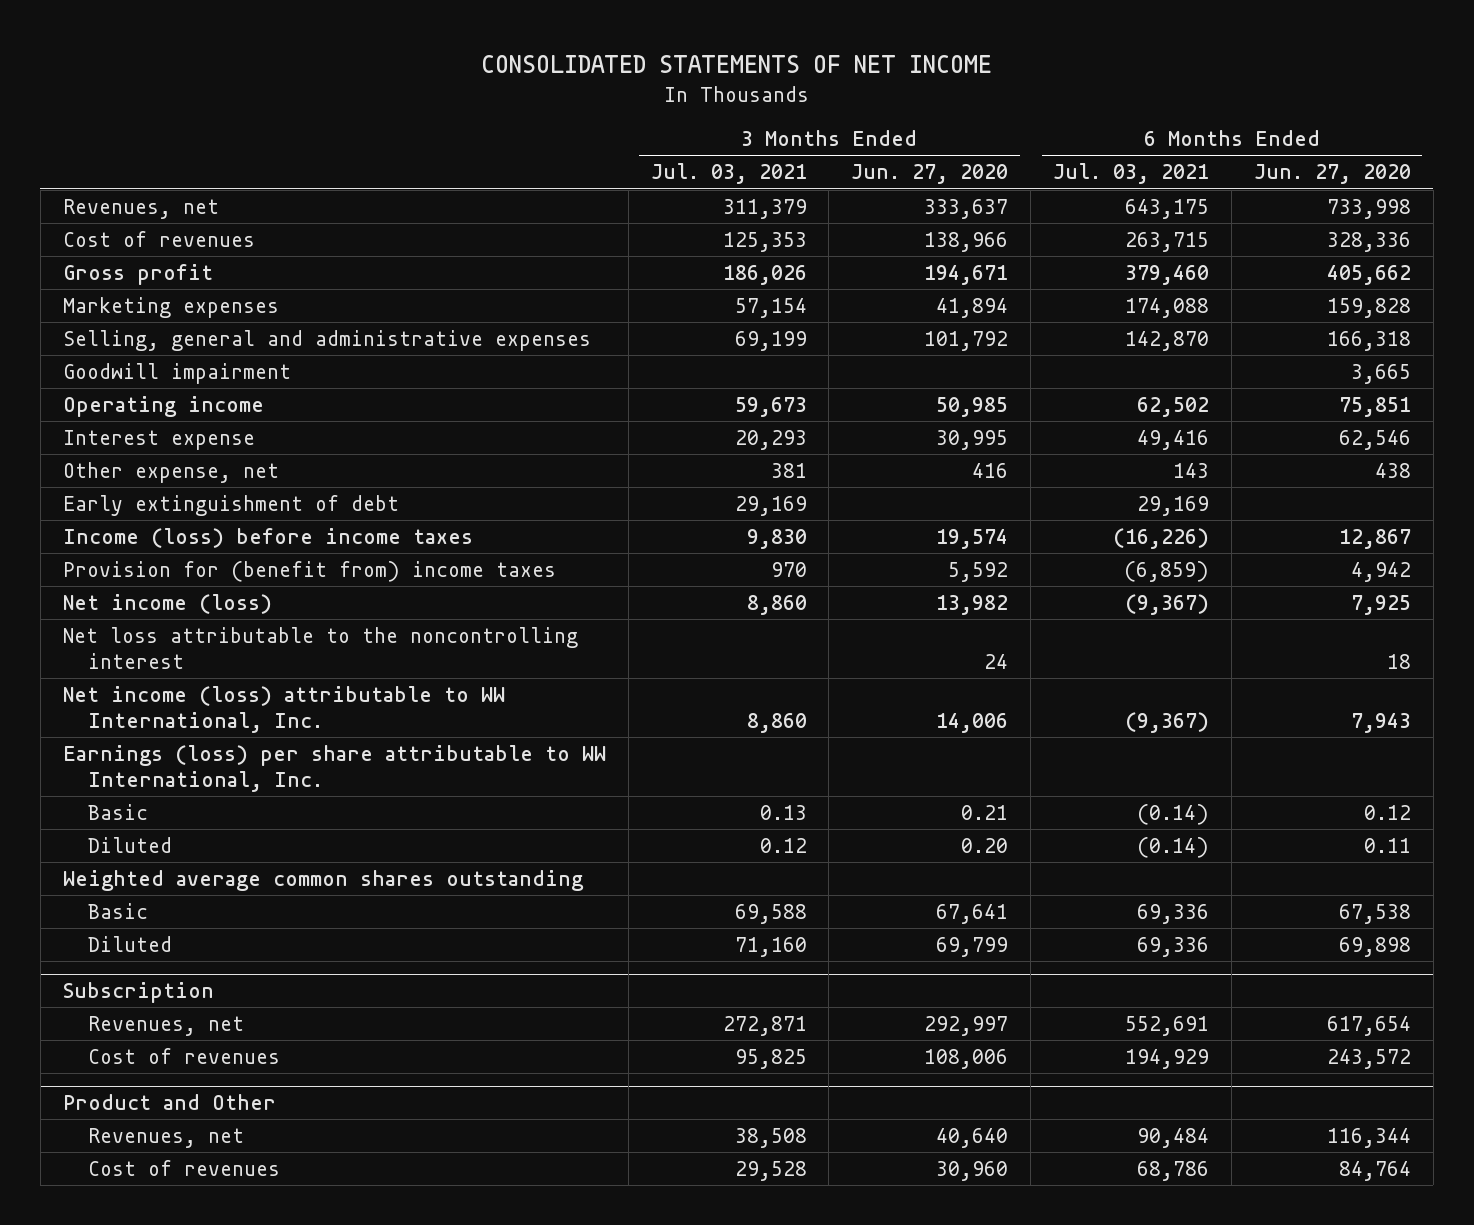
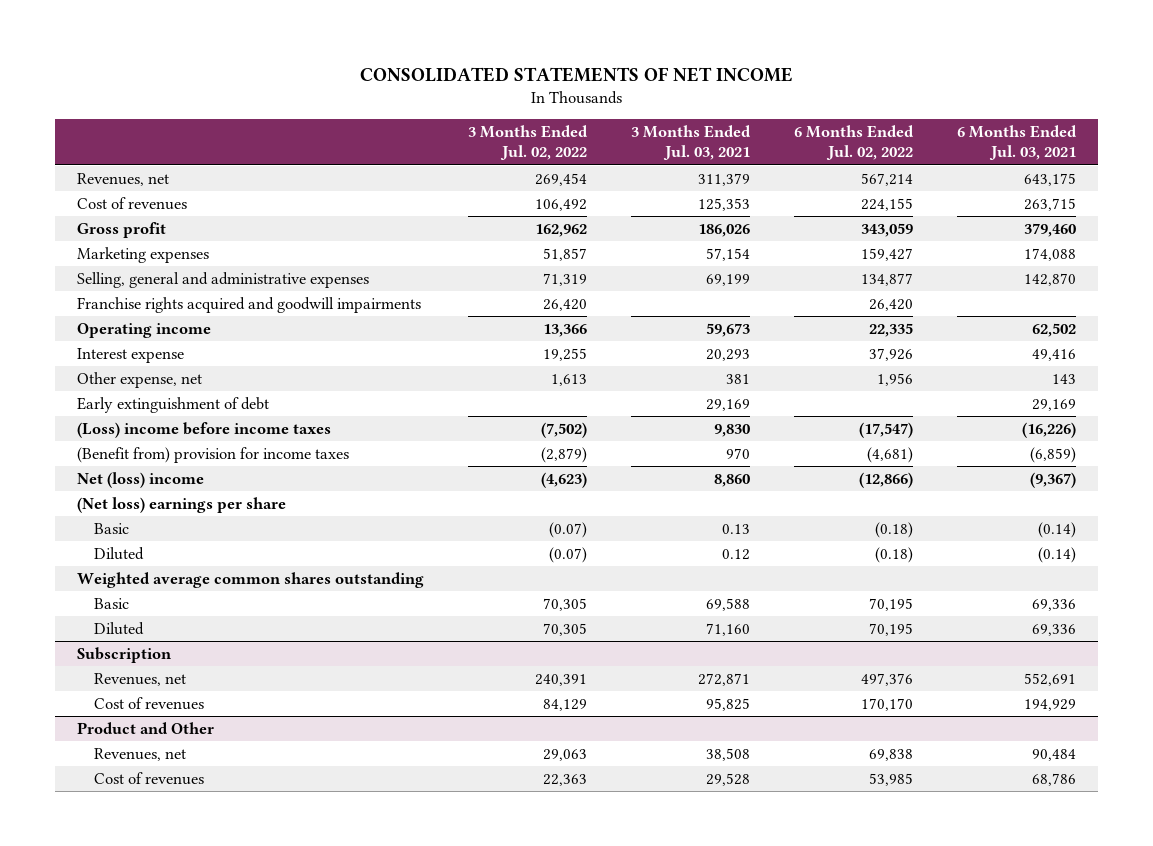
[851,164,1009,185] Jun. 27, 2020 -> none
[1254,164,1412,185] Jun. 27, 2020 -> none
none -> [468,124,589,161] 3 Months Ended Jul. 02, 2022
none -> [794,124,915,161] 6 Months Ended Jul. 02, 2022
[62,362,291,384] Goodwill impairment -> none
none -> [77,296,422,313] Franchise rights acquired and goodwill impairments
[62,626,578,669] Net loss attributable to the noncontrolling interest -> none
[62,685,505,733] Net income (loss) attributable to WW International, Inc. -> none
[62,527,473,548] Income (loss) before income taxes -> [77,421,332,438] (Loss) income before income taxes
[62,560,556,582] Provision for (benefit from) income taxes -> [77,446,350,463] (Benefit from) provision for income taxes
[62,593,272,614] Net income (loss) -> [77,471,205,488] Net (loss) income
[62,744,606,792] Earnings (loss) per share attributable to WW International, Inc. -> [77,496,287,513] (Net loss) earnings per share

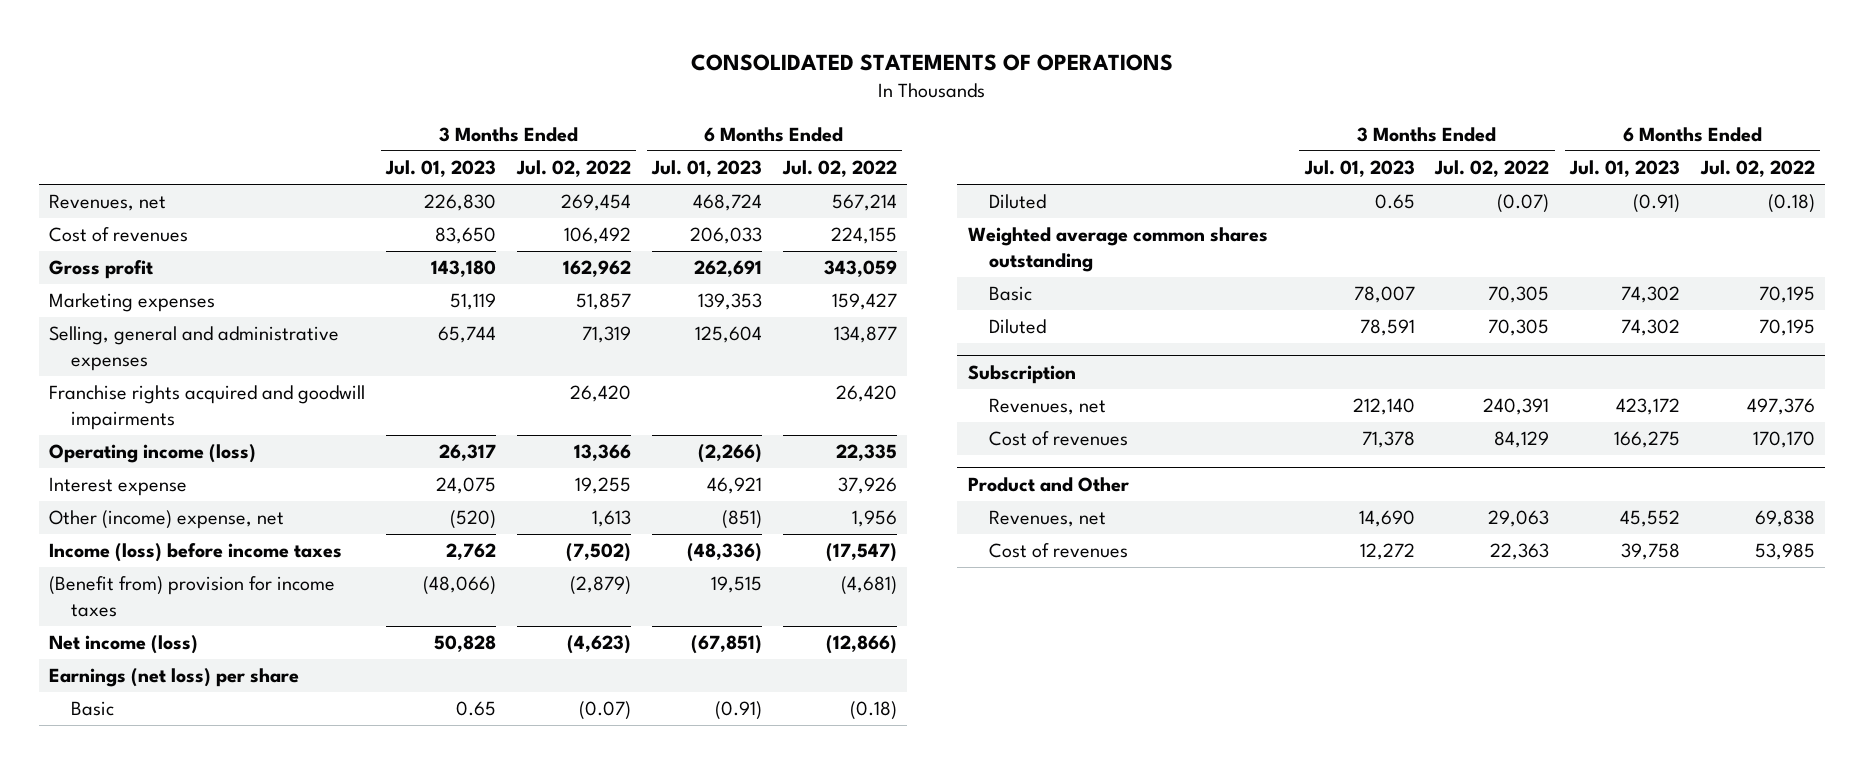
[359,66,793,82] CONSOLIDATED STATEMENTS OF NET INCOME -> [691,54,1174,72] CONSOLIDATED STATEMENTS OF OPERATIONS
[631,124,752,161] 3 Months Ended Jul. 03, 2021 -> none
[957,124,1078,161] 6 Months Ended Jul. 03, 2021 -> none
none -> [385,160,497,178] Jul. 01, 2023
none -> [650,160,762,178] Jul. 01, 2023
[77,322,212,338] Operating income -> [49,444,257,464] Operating income (loss)
[77,396,270,413] Early extinguishment of debt -> none
[77,371,203,388] Other expense, net -> [49,510,285,530] Other (income) expense, net
[77,421,332,438] (Loss) income before income taxes -> [49,543,343,563] Income (loss) before income taxes
[77,471,205,488] Net (loss) income -> [49,635,199,655] Net income (loss)
[77,496,287,513] (Net loss) earnings per share -> [49,668,300,688] Earnings (net loss) per share

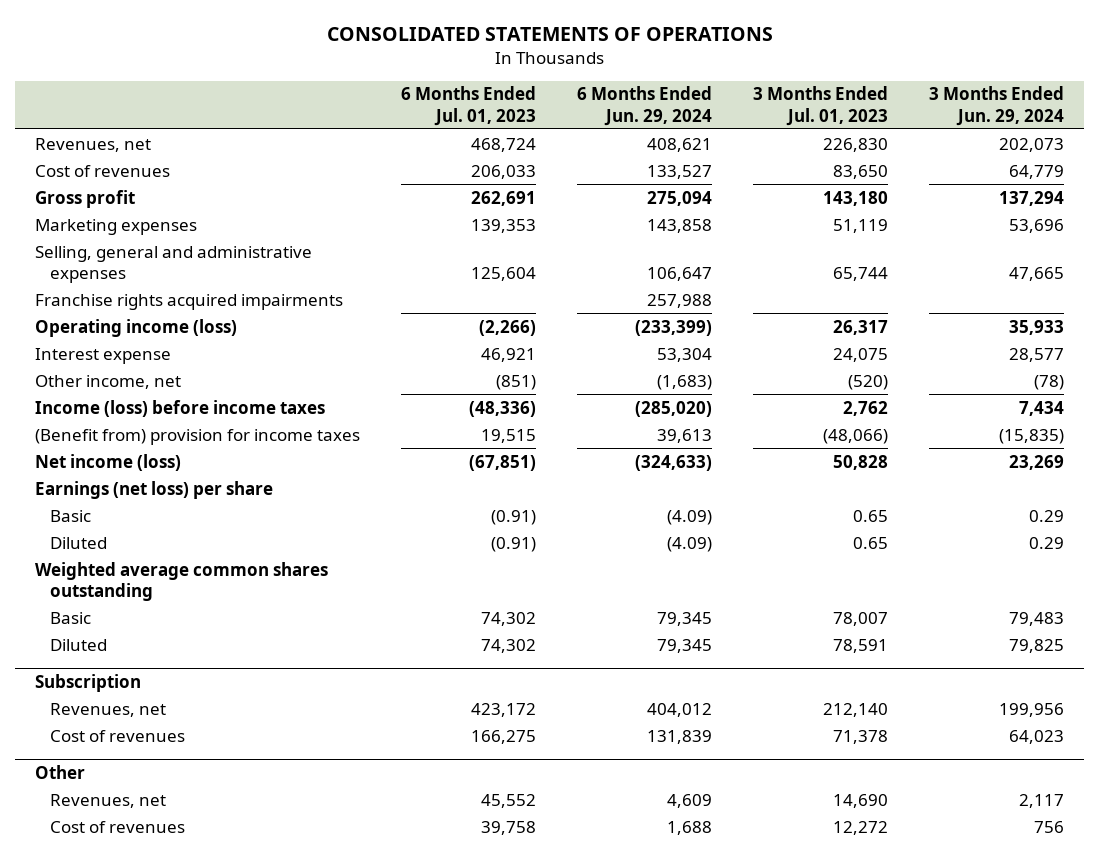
[516,160,632,178] Jul. 02, 2022 -> none
[781,160,897,178] Jul. 02, 2022 -> none
none -> [577,86,713,126] 6 Months Ended Jun. 29, 2024
none -> [928,86,1064,126] 3 Months Ended Jun. 29, 2024
[49,385,366,430] Franchise rights acquired and goodwill impairments -> [35,293,344,310] Franchise rights acquired impairments
[49,510,285,530] Other (income) expense, net -> [35,374,182,389] Other income, net
[967,476,1129,492] Product and Other -> none
none -> [35,765,86,780] Other

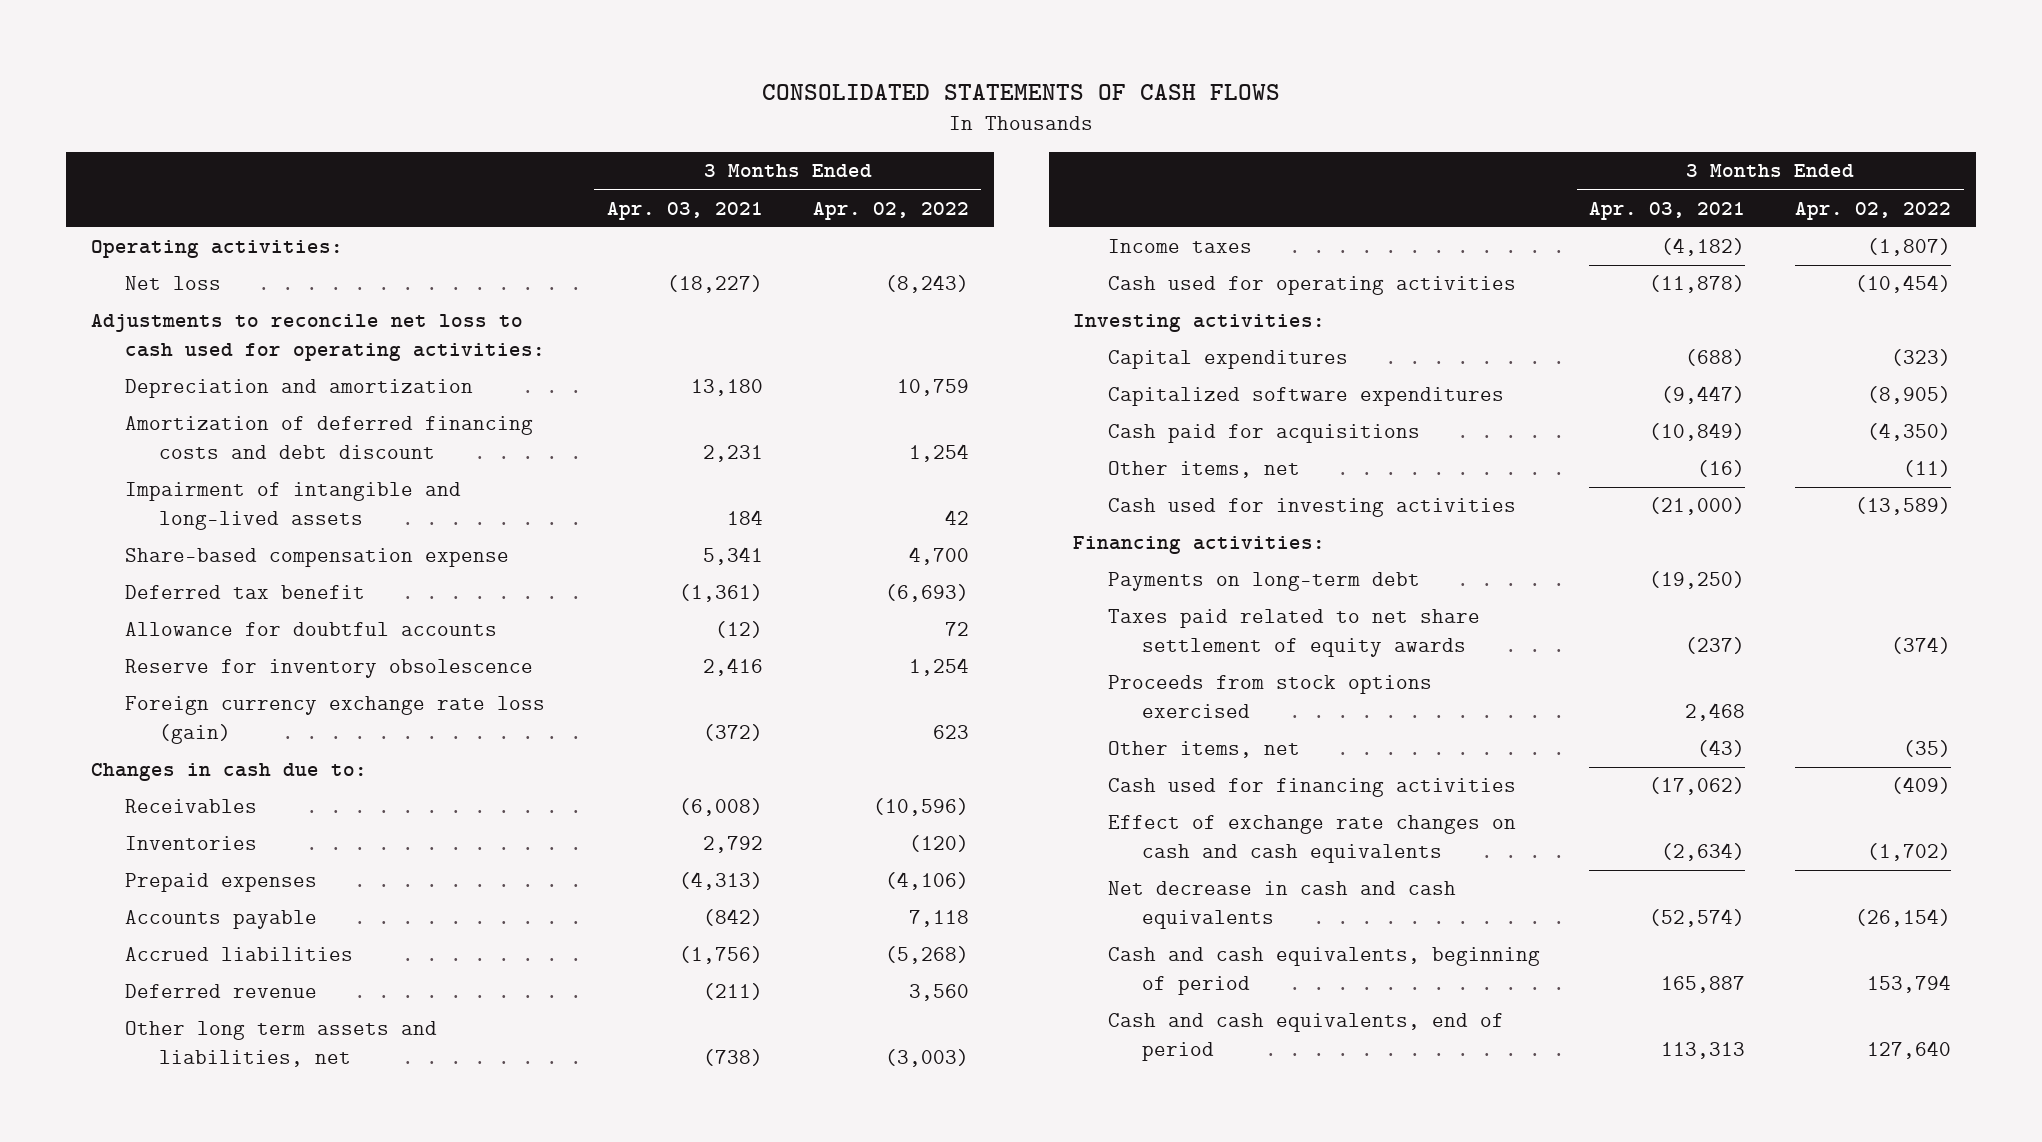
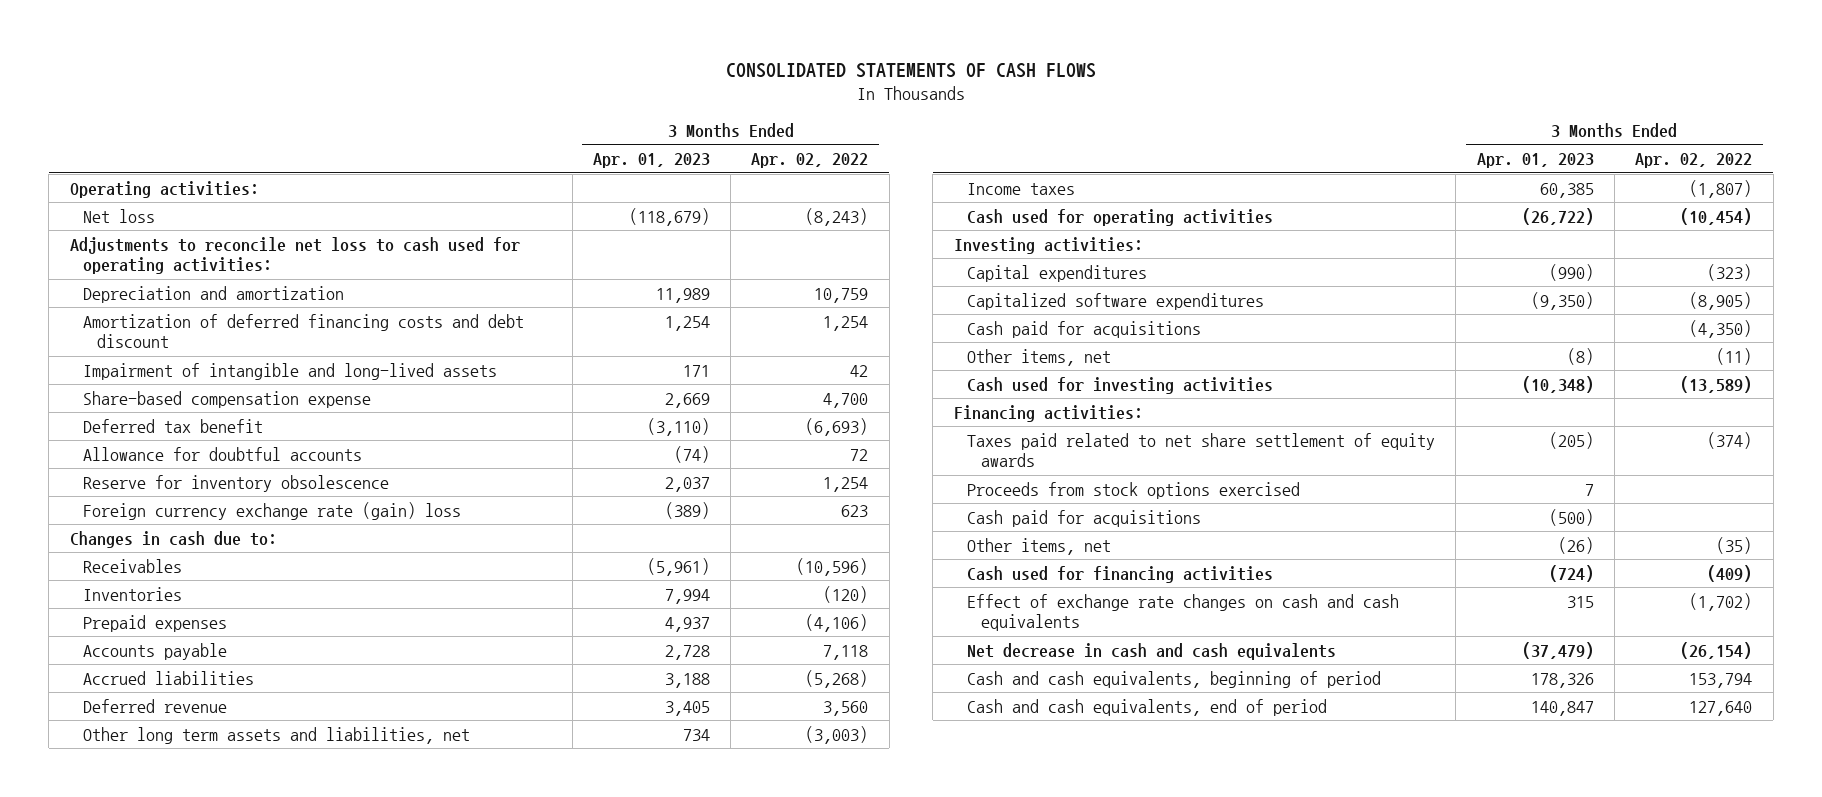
[606,201,763,220] Apr. 03, 2021 -> none
none -> [592,153,710,169] Apr. 01, 2023
[125,696,546,744] Foreign currency exchange rate loss (gain) -> [83,501,462,520] Foreign currency exchange rate (gain) loss
[1107,572,1420,592] Payments on long-term debt -> none
none -> [967,509,1202,527] Cash paid for acquisitions

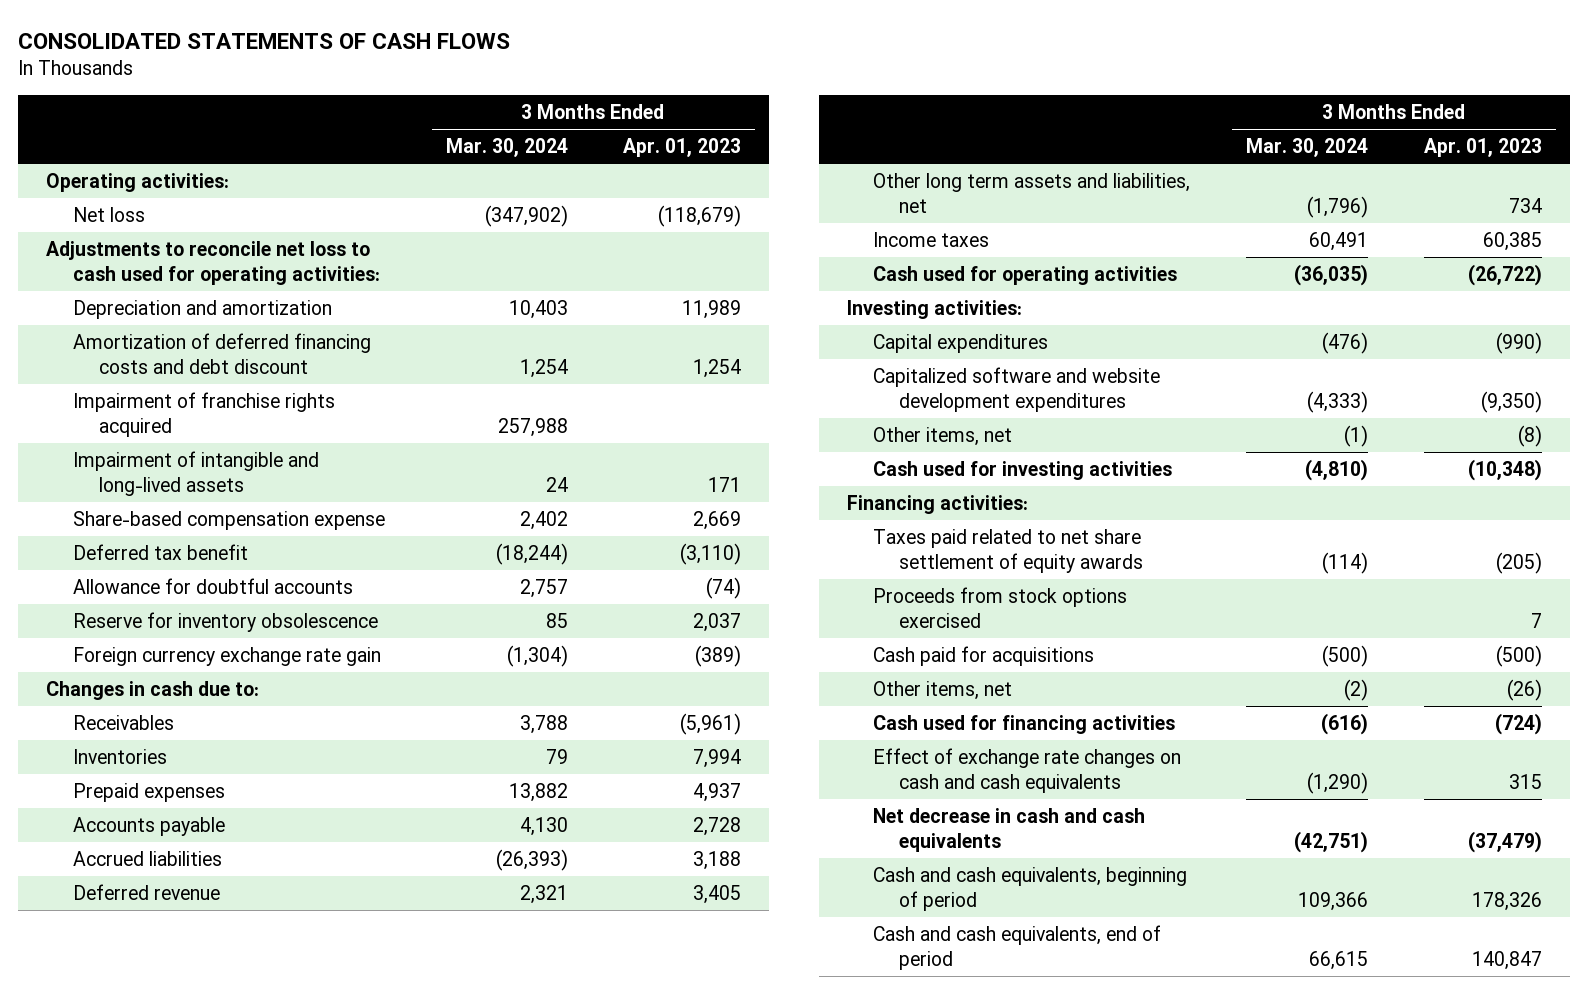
[751,153,869,169] Apr. 02, 2022 -> none
none -> [445,138,568,158] Mar. 30, 2024
none -> [72,392,335,437] Impairment of franchise rights acquired
[83,501,462,520] Foreign currency exchange rate (gain) loss -> [72,647,381,667] Foreign currency exchange rate gain
[967,320,1202,338] Cash paid for acquisitions -> none
[967,292,1265,310] Capitalized software expenditures -> [872,367,1160,412] Capitalized software and website development expenditures

